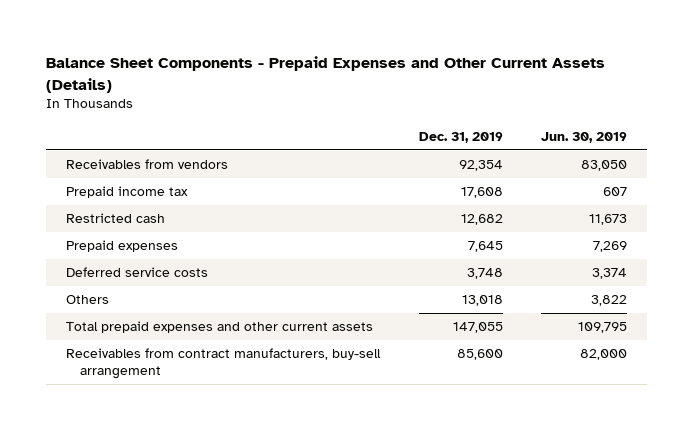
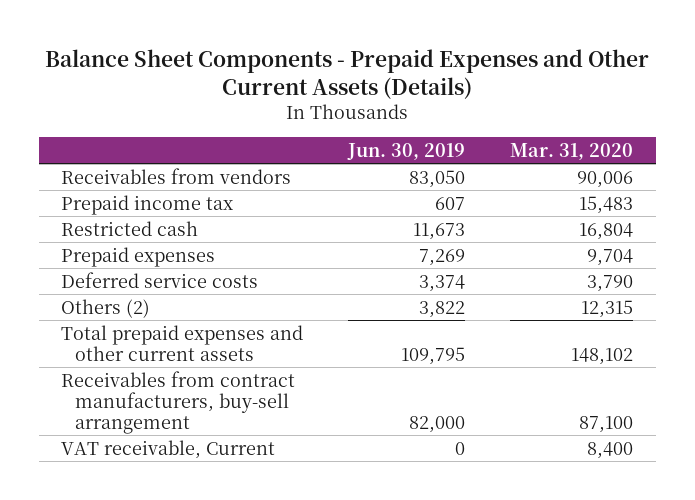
[418,131,503,143] Dec. 31, 2019 -> none
none -> [510,142,634,160] Mar. 31, 2020
[65,295,109,305] Others -> [61,298,151,318] Others (2)
none -> [61,439,276,459] VAT receivable, Current

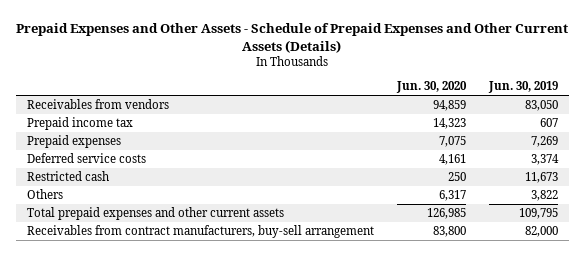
[45,48,650,99] Balance Sheet Components - Prepaid Expenses and Other Current Assets (Details) -> [16,23,569,53] Prepaid Expenses and Other Assets - Schedule of Prepaid Expenses and Other Current Assets (Details)
[510,142,634,160] Mar. 31, 2020 -> none
none -> [395,81,467,94] Jun. 30, 2020
[61,220,199,236] Restricted cash -> [27,171,110,182] Restricted cash
[61,298,151,318] Others (2) -> [27,189,64,200] Others
[61,439,276,459] VAT receivable, Current -> none

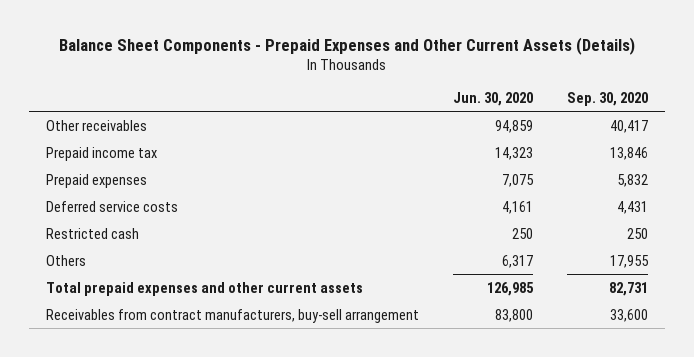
[16,23,569,53] Prepaid Expenses and Other Assets - Schedule of Prepaid Expenses and Other Current Assets (Details) -> [59,37,636,56] Balance Sheet Components - Prepaid Expenses and Other Current Assets (Details)
[487,81,558,94] Jun. 30, 2019 -> none
none -> [567,92,649,107] Sep. 30, 2020
[27,99,170,110] Receivables from vendors -> [45,119,147,131] Other receivables

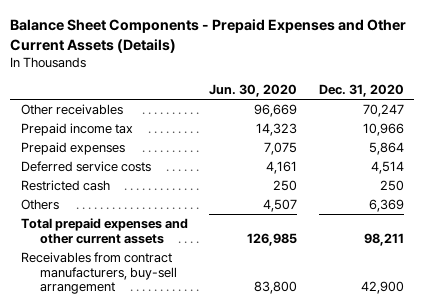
[567,92,649,107] Sep. 30, 2020 -> none
none -> [318,84,404,98] Dec. 31, 2020
[495,119,534,133] 94,859 -> [254,104,298,118] 96,669
[502,254,534,268] 6,317 -> [263,199,298,213] 4,507

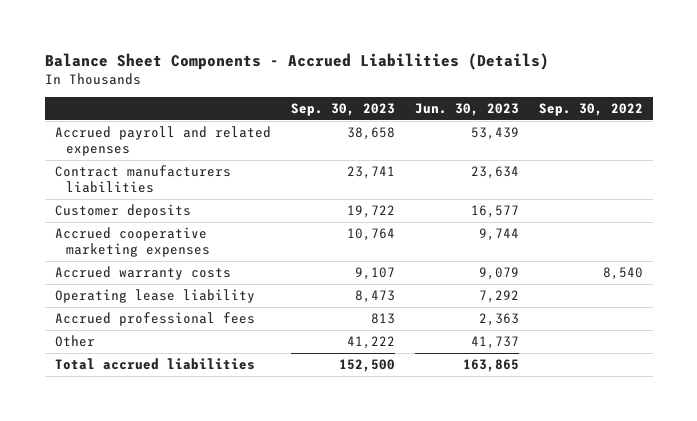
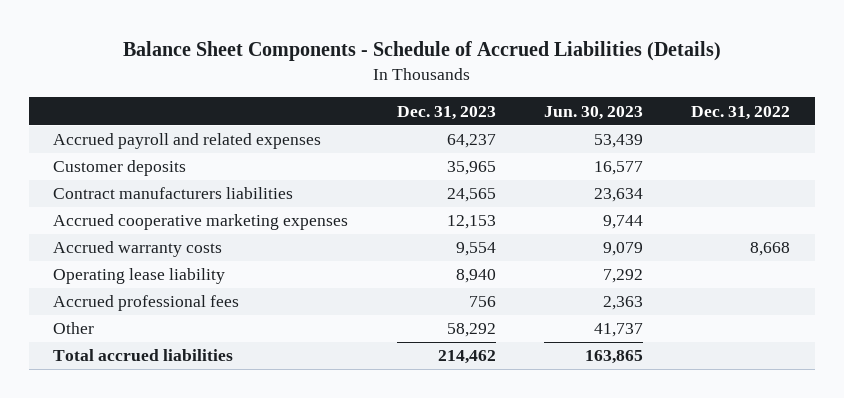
[44,52,549,70] Balance Sheet Components - Accrued Liabilities (Details) -> [122,41,721,62] Balance Sheet Components - Schedule of Accrued Liabilities (Details)
[290,103,395,117] Sep. 30, 2023 -> none
[538,103,643,117] Sep. 30, 2022 -> none
none -> [396,105,496,120] Dec. 31, 2023
none -> [691,105,791,120] Dec. 31, 2022
[54,165,231,194] Contract manufacturers liabilities -> [53,187,294,200] Contract manufacturers liabilities

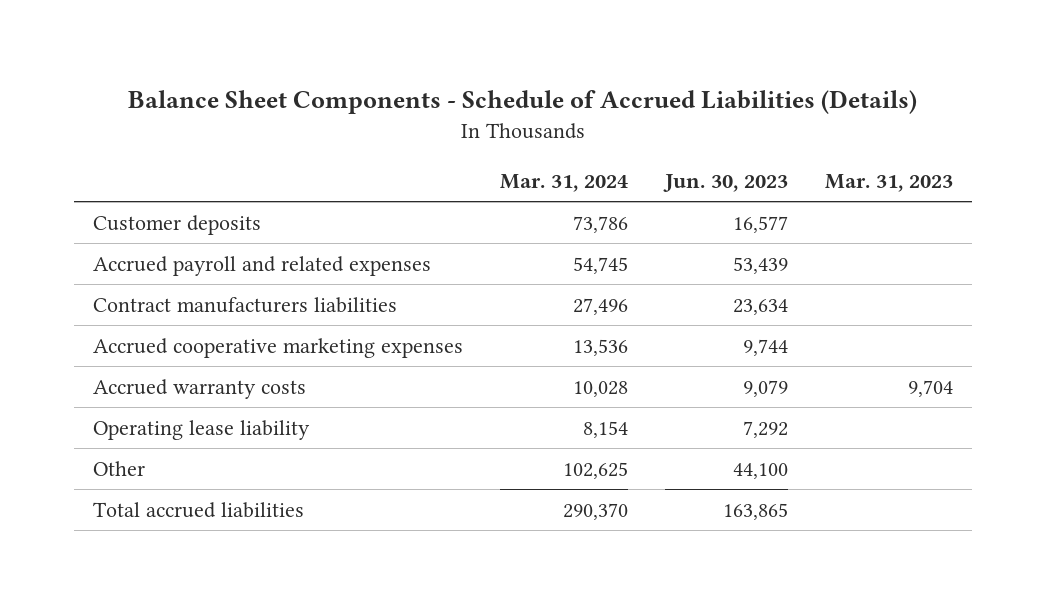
[396,105,496,120] Dec. 31, 2023 -> none
[691,105,791,120] Dec. 31, 2022 -> none
none -> [499,173,628,192] Mar. 31, 2024
none -> [825,173,954,192] Mar. 31, 2023
[53,133,322,150] Accrued payroll and related expenses -> [92,255,431,276] Accrued payroll and related expenses
[53,295,240,312] Accrued professional fees -> none
[594,323,644,338] 41,737 -> [733,462,789,479] 44,100

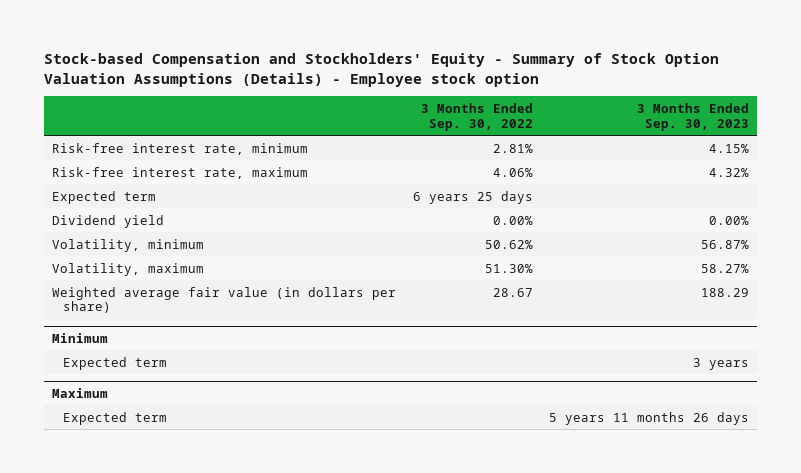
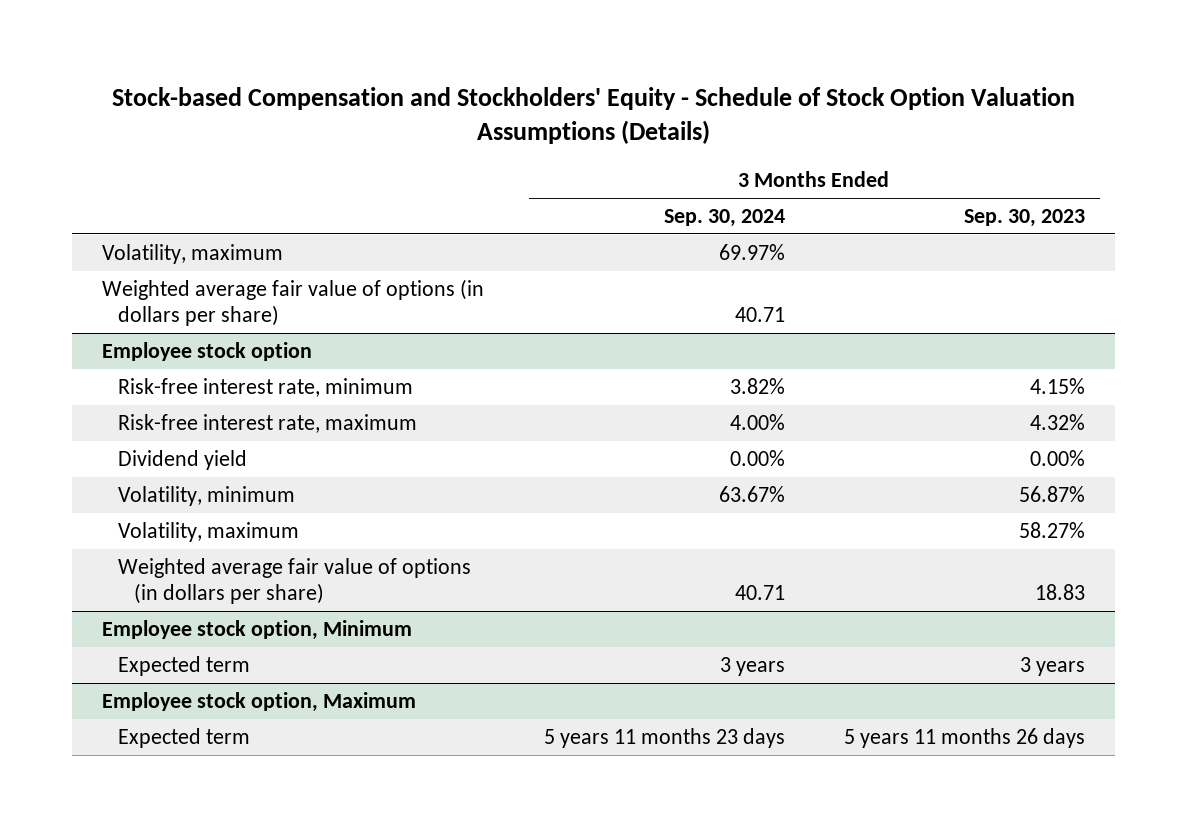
[44,53,720,87] Stock-based Compensation and Stockholders' Equity - Summary of Stock Option Valuation Assumptions (Details) - Employee stock option -> [111,87,1075,145] Stock-based Compensation and Stockholders' Equity - Schedule of Stock Option Valuation Assumptions (Details)
[420,102,533,131] 3 Months Ended Sep. 30, 2022 -> none
none -> [663,209,785,228] Sep. 30, 2024
none -> [101,243,283,264] Volatility, maximum
none -> [101,278,484,326] Weighted average fair value of options (in dollars per share)
none -> [101,341,312,361] Employee stock option
[52,190,157,204] Expected term -> none
[52,332,109,343] Minimum -> none
[52,286,397,314] Weighted average fair value (in dollars per share) -> [117,557,471,604] Weighted average fair value of options (in dollars per share)
[700,287,749,297] 188.29 -> [1035,583,1086,600] 18.83
none -> [101,619,412,640] Employee stock option, Minimum
[52,387,109,398] Maximum -> none
none -> [101,691,416,712] Employee stock option, Maximum

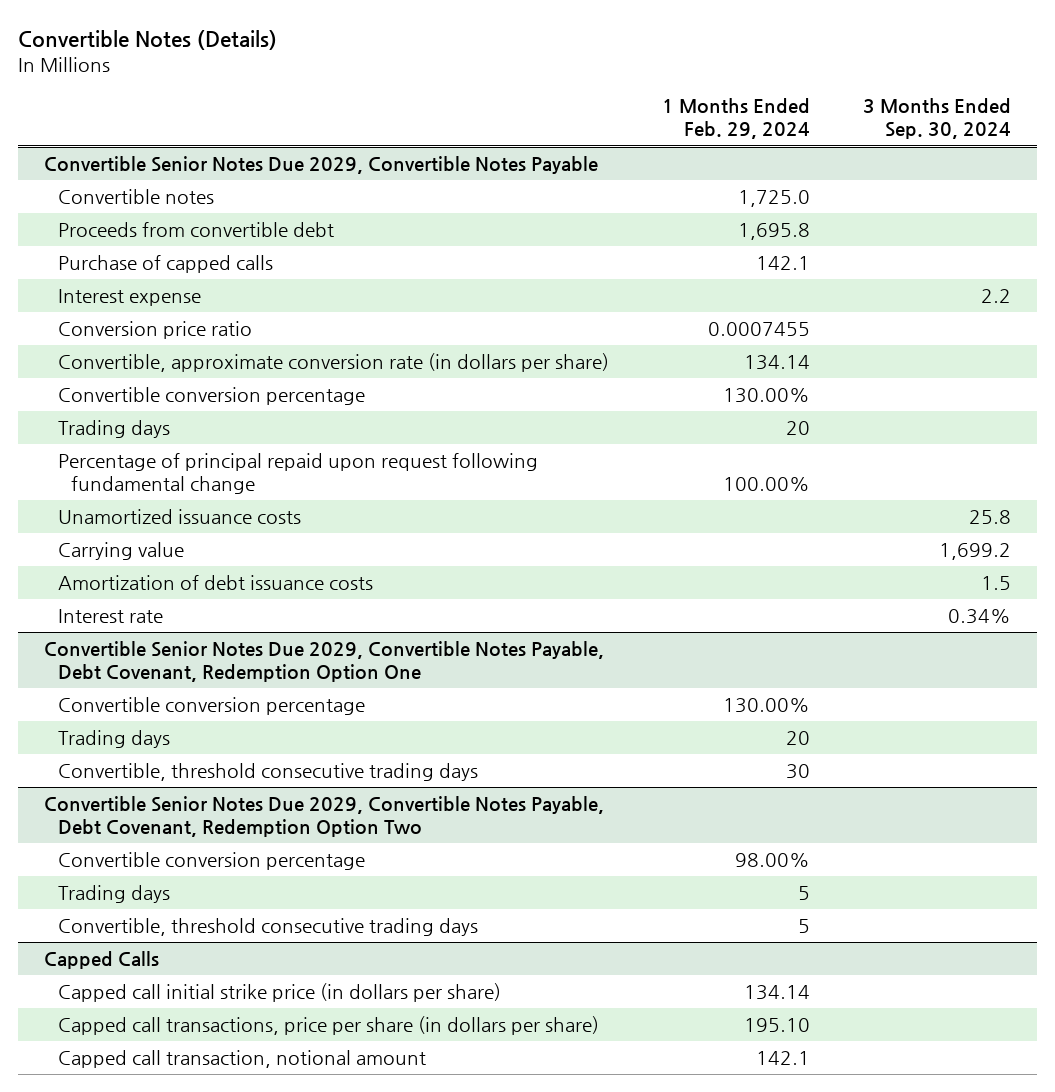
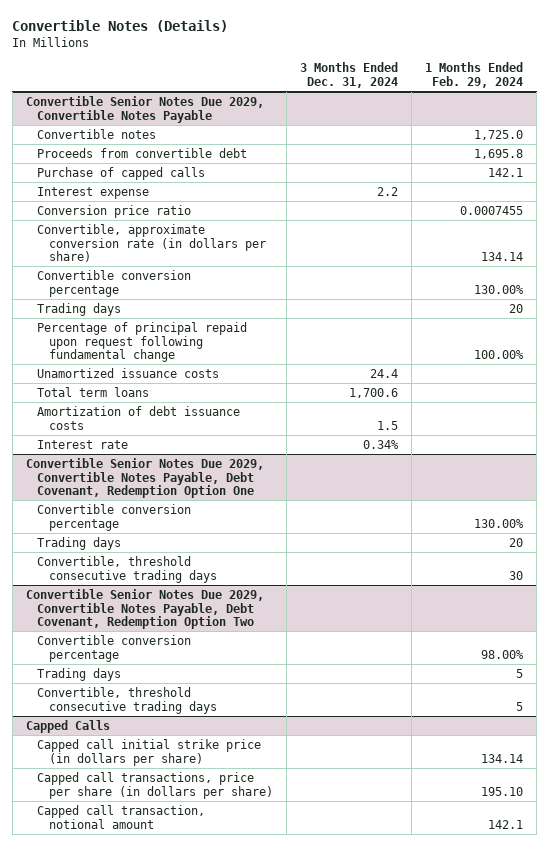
[862,98,1011,140] 3 Months Ended Sep. 30, 2024 -> none
none -> [299,62,398,89] 3 Months Ended Dec. 31, 2024
[57,542,184,561] Carrying value -> [37,386,150,397] Total term loans

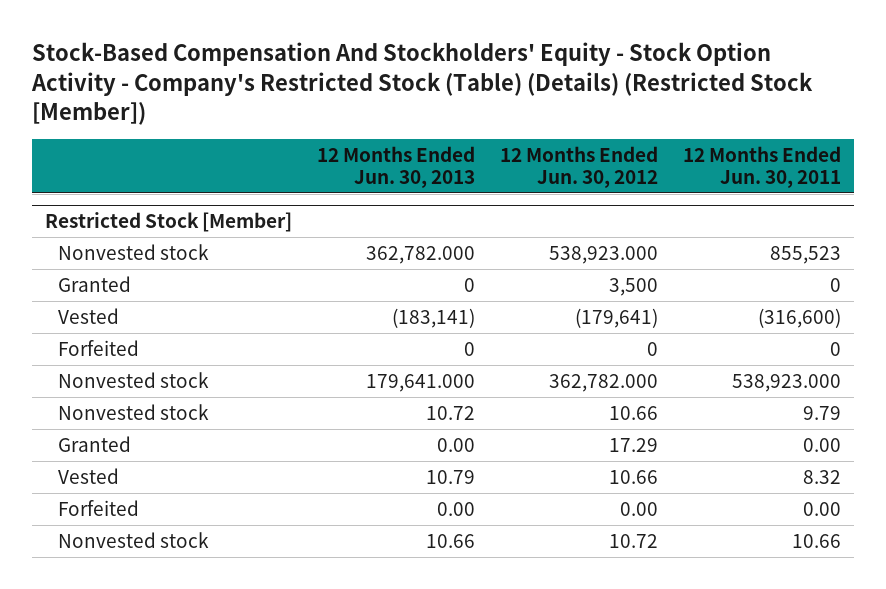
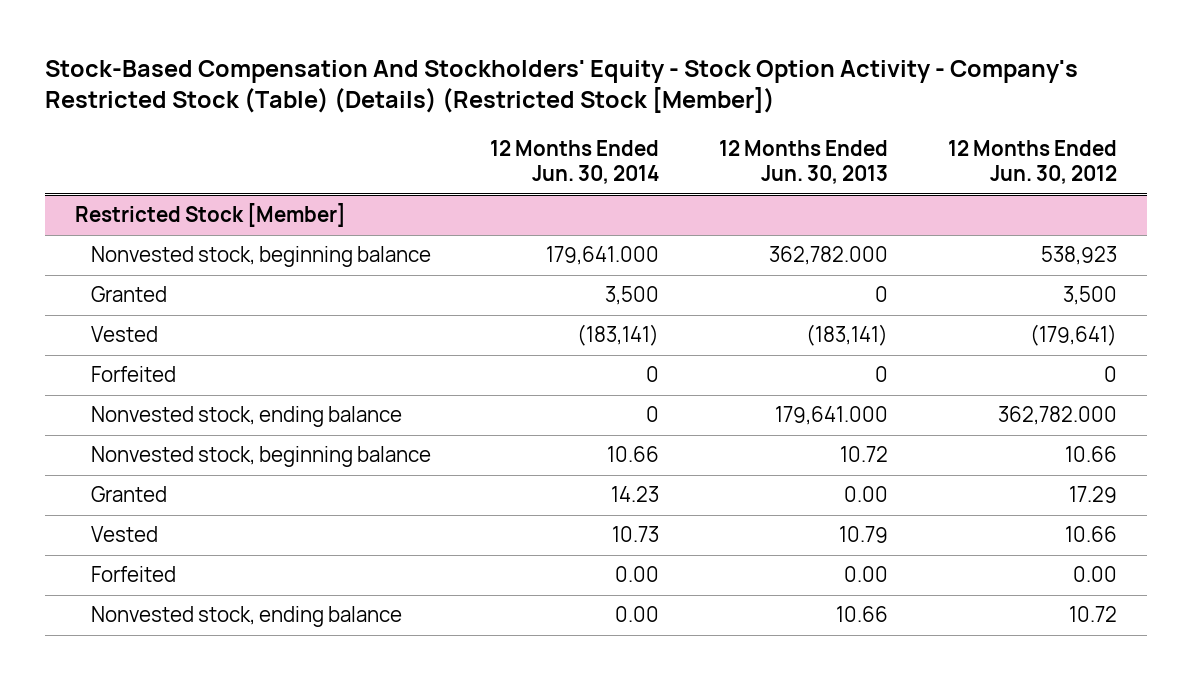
[683,145,842,188] 12 Months Ended Jun. 30, 2011 -> none
none -> [490,140,660,185] 12 Months Ended Jun. 30, 2014
[58,243,210,260] Nonvested stock -> [90,246,431,268] Nonvested stock, beginning balance
[548,245,658,264] 538,923.000 -> [1041,246,1118,266] 538,923
[58,371,210,388] Nonvested stock -> [90,406,402,428] Nonvested stock, ending balance
[58,403,210,420] Nonvested stock -> [90,446,431,468] Nonvested stock, beginning balance
[58,531,210,548] Nonvested stock -> [90,606,402,628] Nonvested stock, ending balance

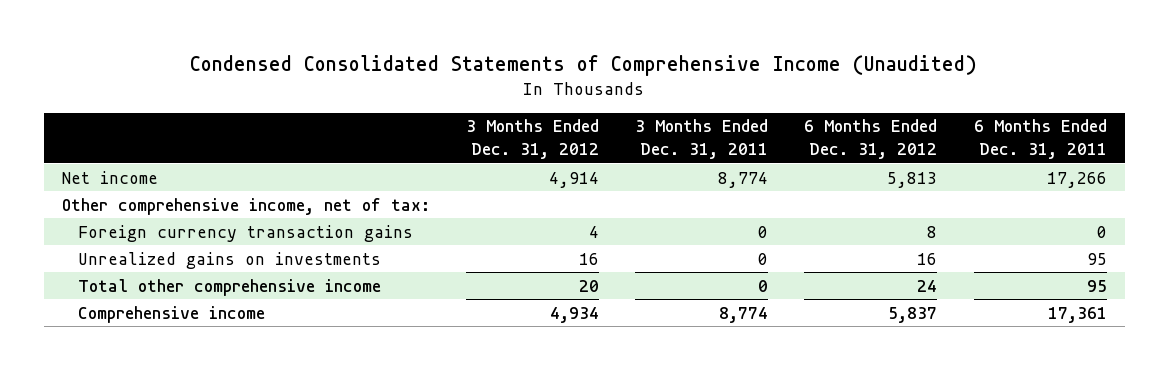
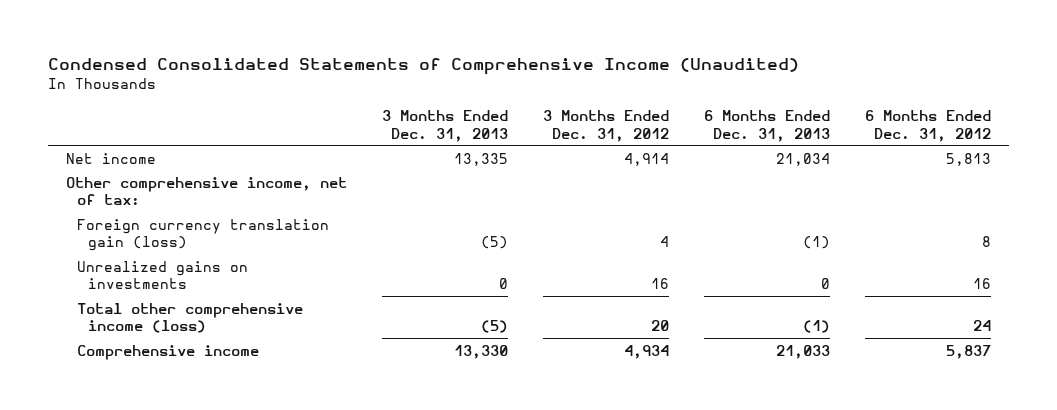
[635,119,769,160] 3 Months Ended Dec. 31, 2011 -> none
[973,119,1107,160] 6 Months Ended Dec. 31, 2011 -> none
none -> [382,109,509,142] 3 Months Ended Dec. 31, 2013
none -> [704,109,831,142] 6 Months Ended Dec. 31, 2013
[77,224,413,242] Foreign currency transaction gains -> [76,218,329,252] Foreign currency translation gain (loss)
[77,278,381,296] Total other comprehensive income -> [76,302,303,334] Total other comprehensive income (loss)

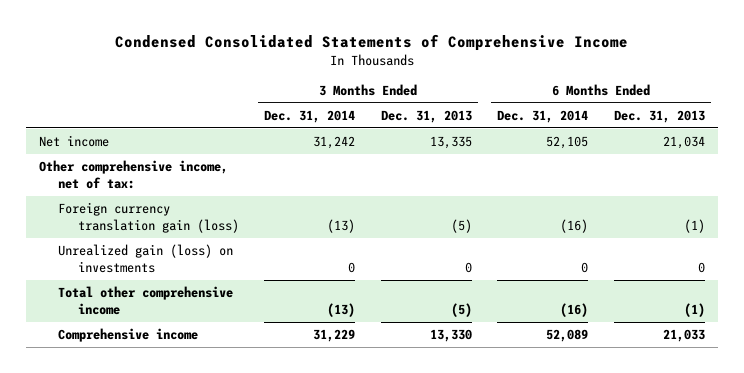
[48,58,800,76] Condensed Consolidated Statements of Comprehensive Income (Unaudited) -> [114,33,628,51] Condensed Consolidated Statements of Comprehensive Income
[543,109,670,142] 3 Months Ended Dec. 31, 2012 -> none
[865,109,992,142] 6 Months Ended Dec. 31, 2012 -> none
none -> [264,109,356,123] Dec. 31, 2014
none -> [497,109,589,123] Dec. 31, 2014
[76,260,248,290] Unrealized gains on investments -> [58,244,234,273] Unrealized gain (loss) on investments
[76,302,303,334] Total other comprehensive income (loss) -> [58,286,234,315] Total other comprehensive income

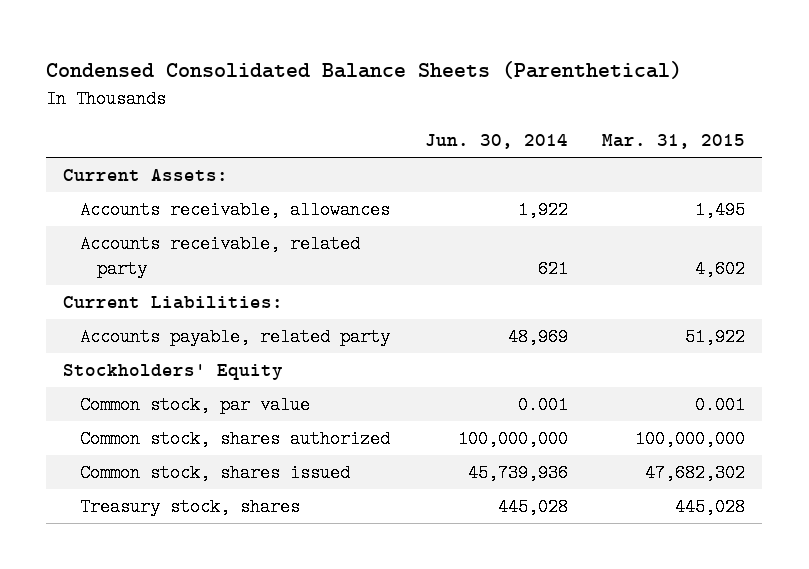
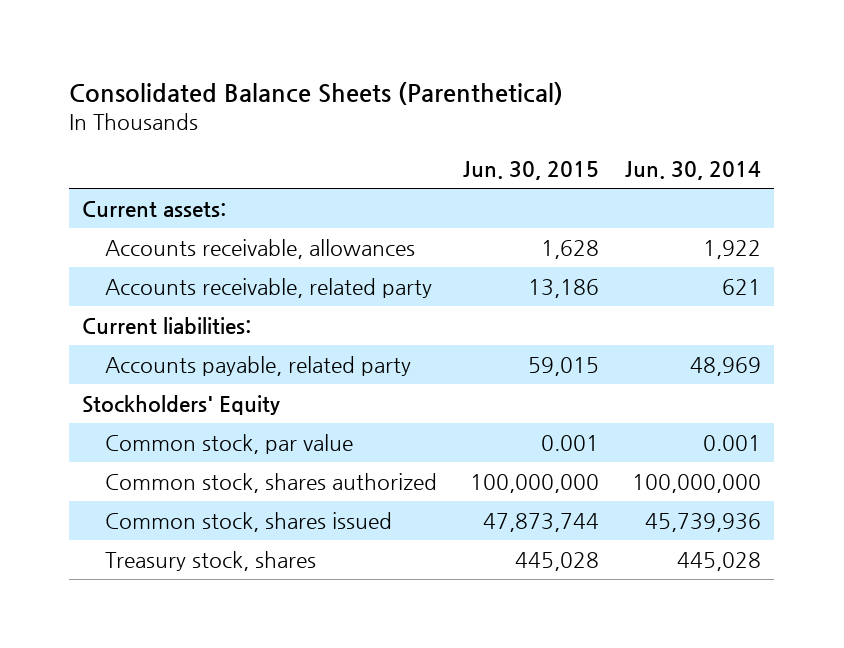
[46,60,683,79] Condensed Consolidated Balance Sheets (Parenthetical) -> [69,82,564,106] Consolidated Balance Sheets (Parenthetical)
[602,134,746,150] Mar. 31, 2015 -> none
none -> [463,160,600,180] Jun. 30, 2015
[63,168,229,181] Current Assets: -> [82,200,227,217] Current assets:
[63,295,284,309] Current Liabilities: -> [82,316,252,334] Current liabilities:

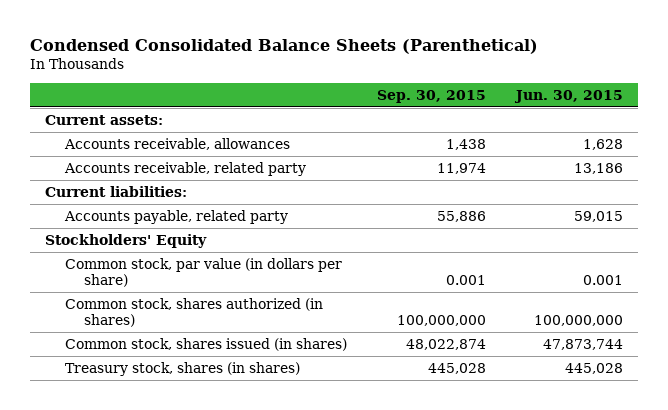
[69,82,564,106] Consolidated Balance Sheets (Parenthetical) -> [30,39,539,55] Condensed Consolidated Balance Sheets (Parenthetical)
[625,160,762,180] Jun. 30, 2014 -> none
none -> [376,89,486,103] Sep. 30, 2015
[104,433,353,454] Common stock, par value -> [64,257,342,287] Common stock, par value (in dollars per share)
[104,472,437,493] Common stock, shares authorized -> [64,297,323,327] Common stock, shares authorized (in shares)
[104,511,392,532] Common stock, shares issued -> [64,337,347,351] Common stock, shares issued (in shares)
[104,550,316,571] Treasury stock, shares -> [64,361,300,376] Treasury stock, shares (in shares)

